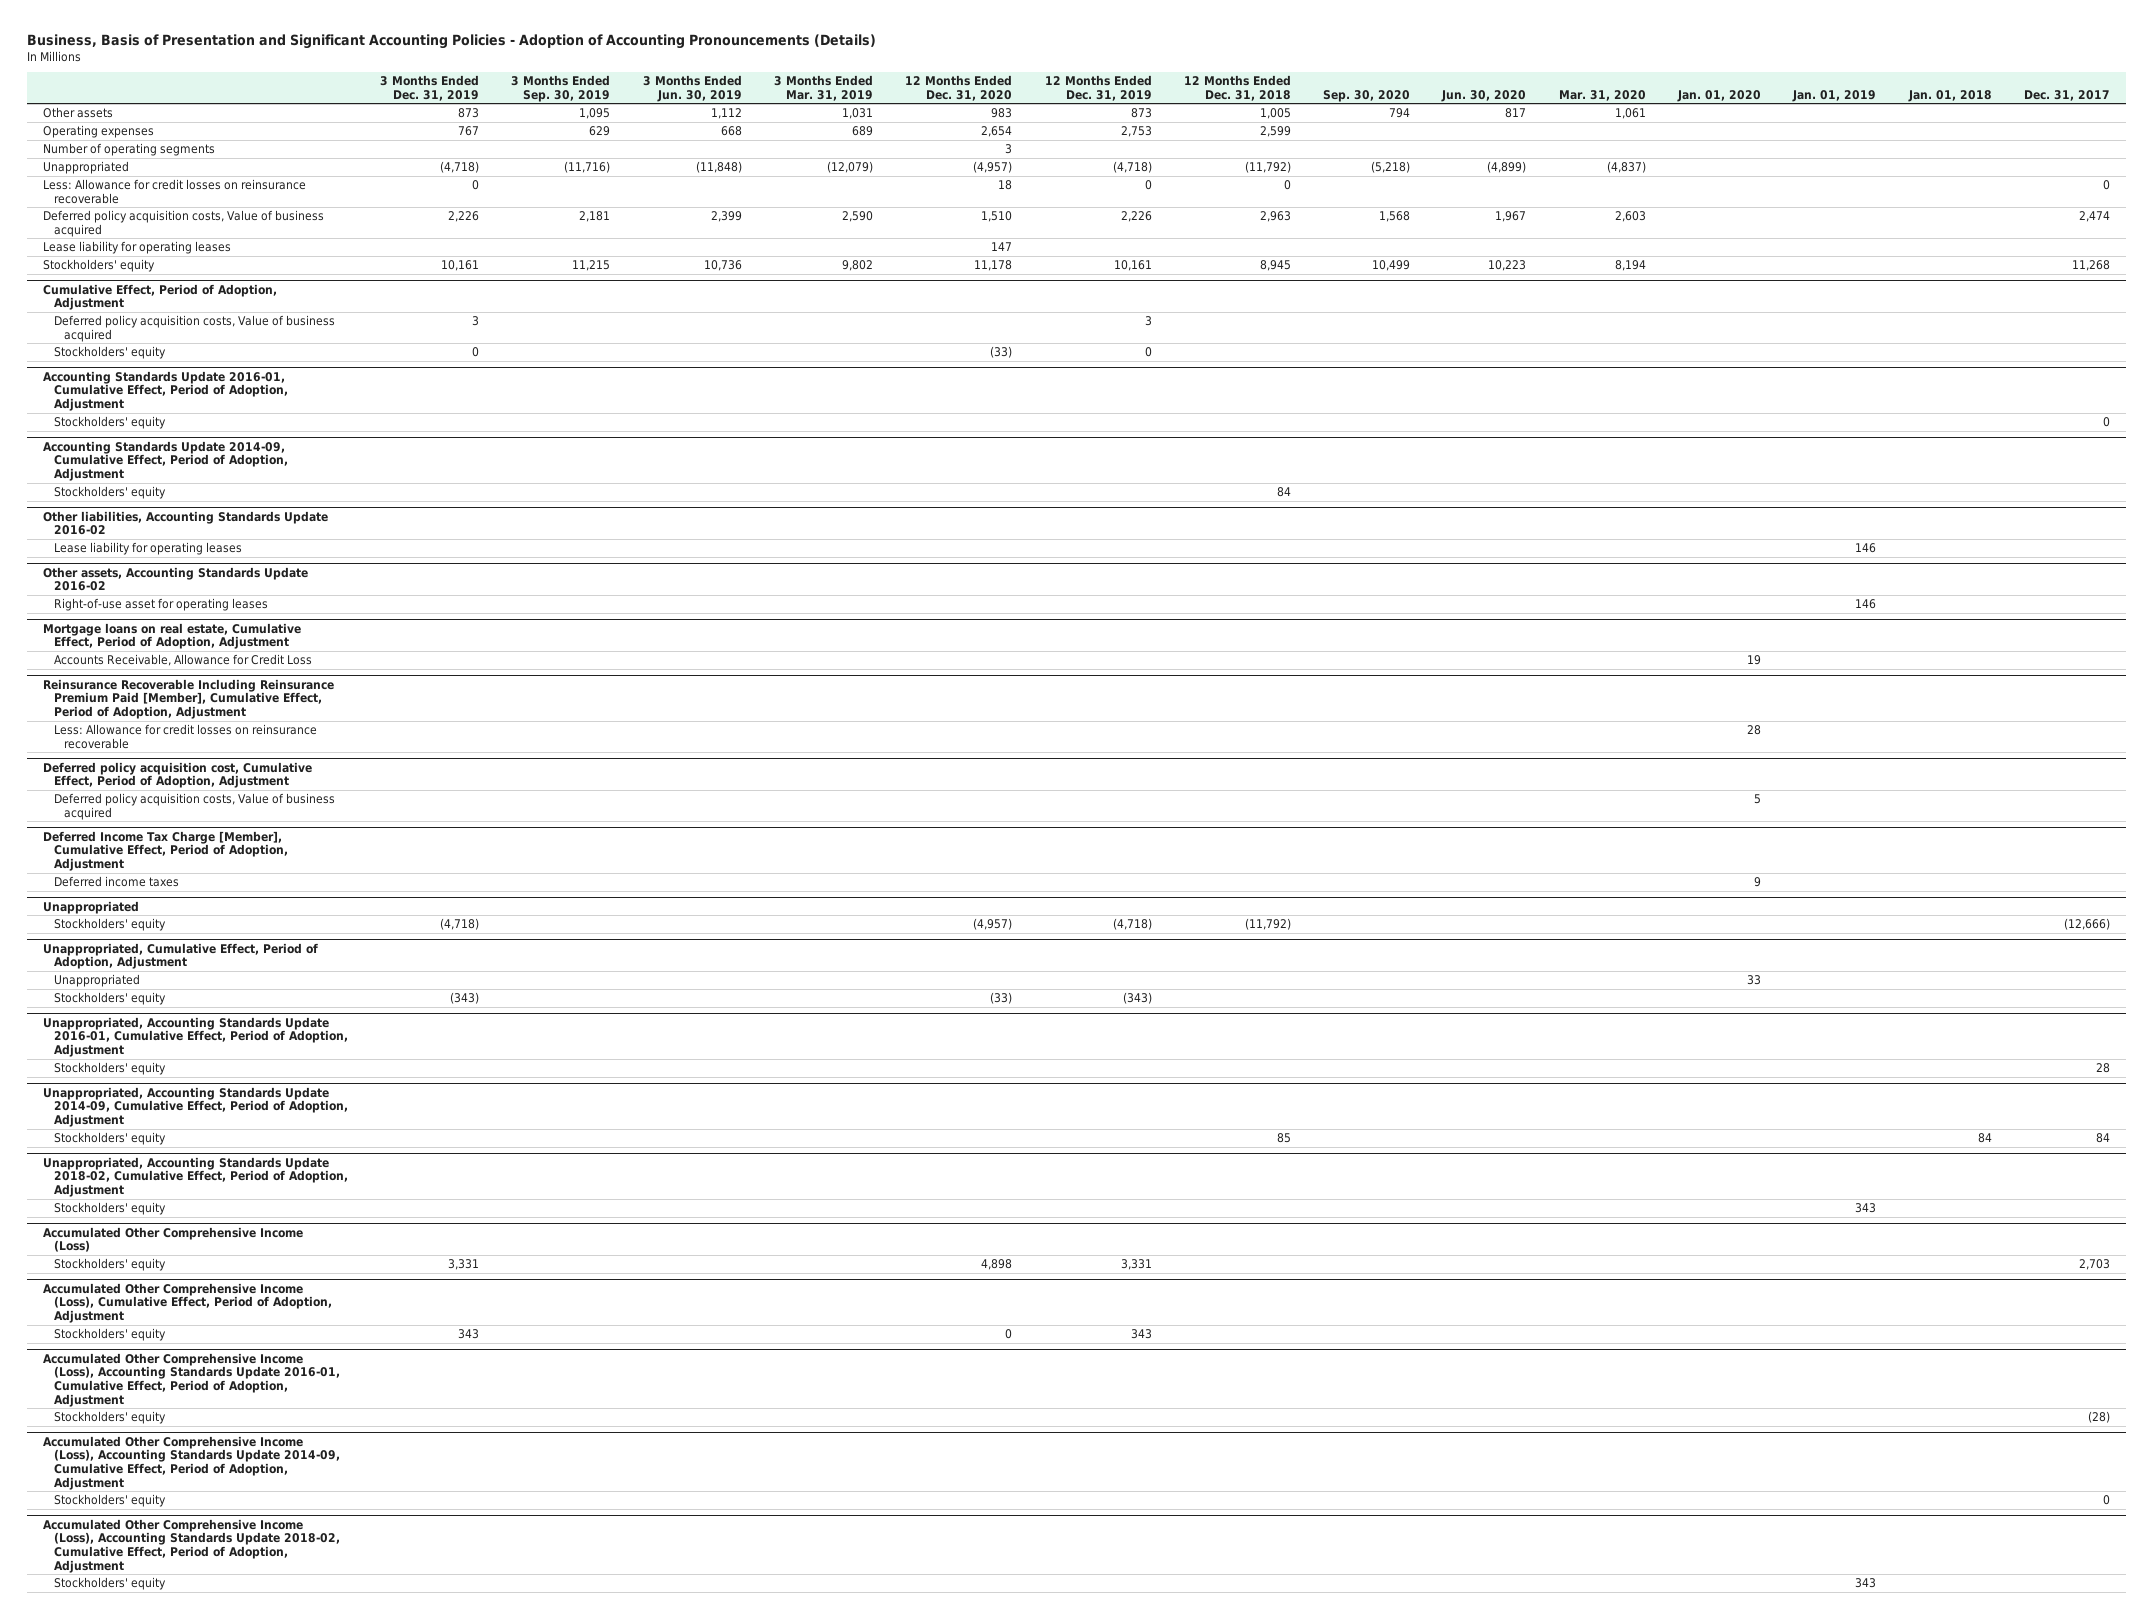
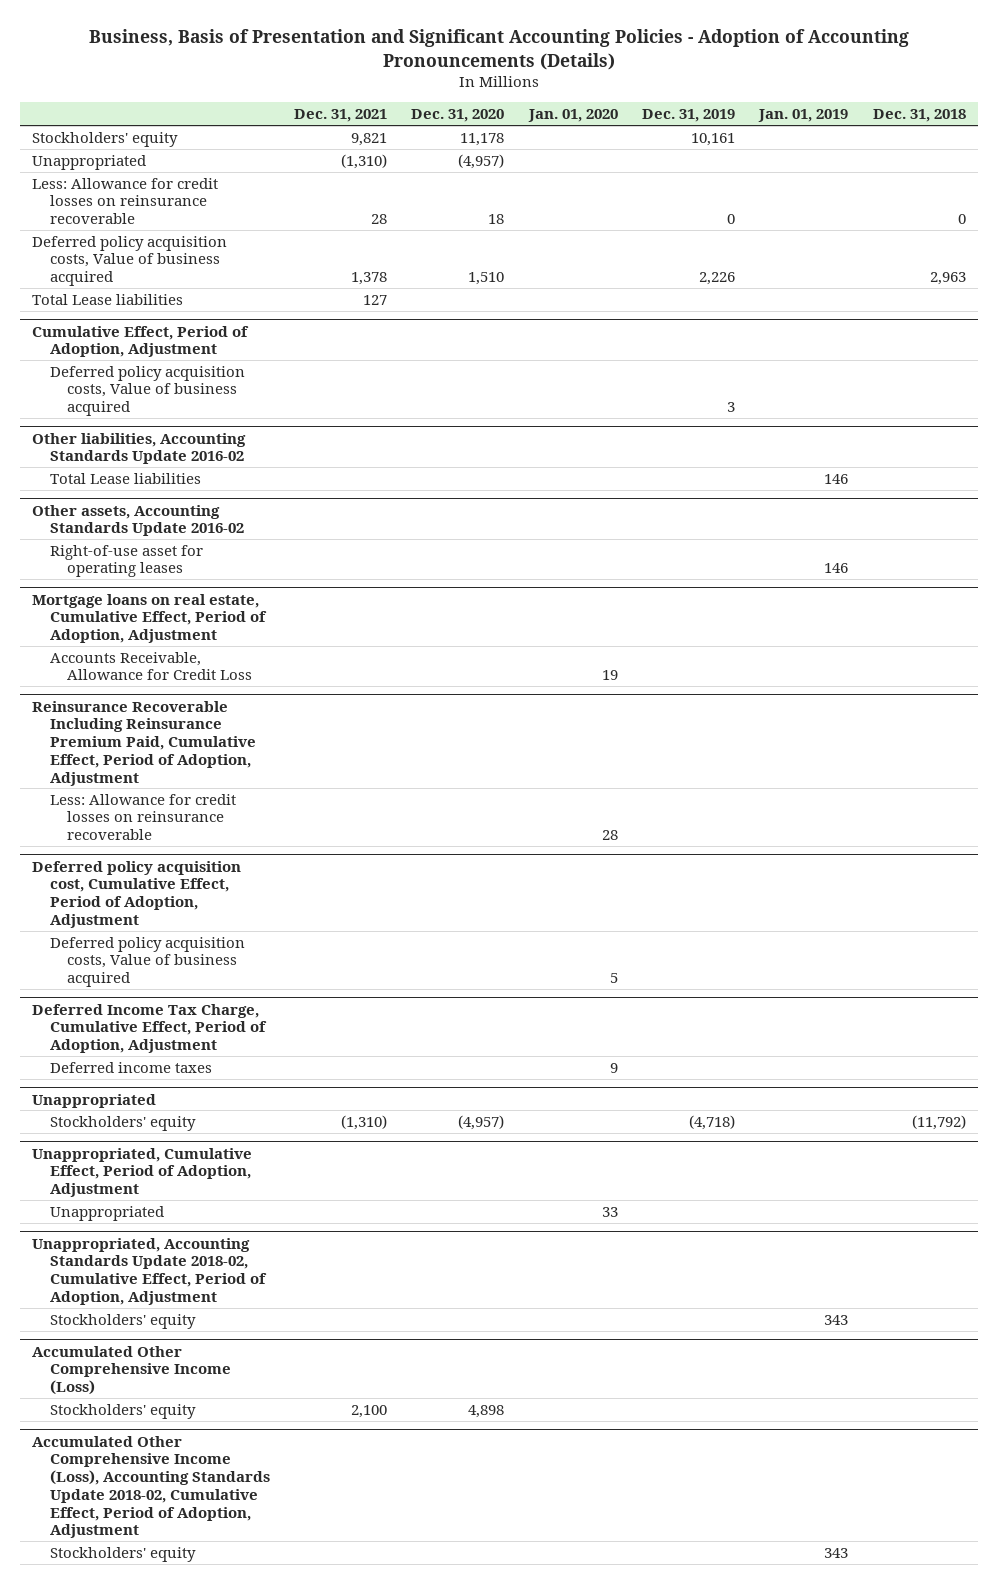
[380,75,480,101] 3 Months Ended Dec. 31, 2019 -> none
[511,75,611,102] 3 Months Ended Sep. 30, 2019 -> none
[642,75,742,102] 3 Months Ended Jun. 30, 2019 -> none
[773,75,873,101] 3 Months Ended Mar. 31, 2019 -> none
[905,75,1013,101] 12 Months Ended Dec. 31, 2020 -> none
[1044,75,1152,101] 12 Months Ended Dec. 31, 2019 -> none
[1183,75,1291,101] 12 Months Ended Dec. 31, 2018 -> none
[1323,89,1411,102] Sep. 30, 2020 -> none
[1441,89,1527,102] Jun. 30, 2020 -> none
[1558,89,1646,101] Mar. 31, 2020 -> none
[1907,89,1992,102] Jan. 01, 2018 -> none
[2023,89,2110,101] Dec. 31, 2017 -> none
none -> [293,109,387,123] Dec. 31, 2021
none -> [411,109,505,123] Dec. 31, 2020
none -> [642,109,736,123] Dec. 31, 2019
none -> [872,109,966,123] Dec. 31, 2018
[43,106,114,118] Other assets -> none
[43,124,155,138] Operating expenses -> none
[43,142,216,156] Number of operating segments -> none
[43,258,156,272] Stockholders' equity -> [32,131,179,147] Stockholders' equity
[43,240,232,254] Lease liability for operating leases -> [32,293,184,305] Total Lease liabilities
[53,345,166,359] Stockholders' equity -> none
[43,370,288,412] Accounting Standards Update 2016-01, Cumulative Effect, Period of Adoption, Adjustment -> none
[53,415,166,429] Stockholders' equity -> none
[43,440,288,482] Accounting Standards Update 2014-09, Cumulative Effect, Period of Adoption, Adjustment -> none
[53,485,166,499] Stockholders' equity -> none
[53,541,242,555] Lease liability for operating leases -> [49,472,201,484] Total Lease liabilities
[43,678,335,720] Reinsurance Recoverable Including Reinsurance Premium Paid [Member], Cumulative Effect, Period of Adoption, Adjustment -> [32,700,256,786] Reinsurance Recoverable Including Reinsurance Premium Paid, Cumulative Effect, Period of Adoption, Adjustment
[43,830,288,872] Deferred Income Tax Charge [Member], Cumulative Effect, Period of Adoption, Adjustment -> [32,1003,267,1054] Deferred Income Tax Charge, Cumulative Effect, Period of Adoption, Adjustment
[53,991,166,1005] Stockholders' equity -> none
[43,1016,348,1058] Unappropriated, Accounting Standards Update 2016-01, Cumulative Effect, Period of Adoption, Adjustment -> none
[53,1061,166,1075] Stockholders' equity -> none
[43,1086,348,1128] Unappropriated, Accounting Standards Update 2014-09, Cumulative Effect, Period of Adoption, Adjustment -> none
[53,1131,166,1145] Stockholders' equity -> none
[43,1282,332,1324] Accumulated Other Comprehensive Income (Loss), Cumulative Effect, Period of Adoption, Adjustment -> none
[53,1327,166,1341] Stockholders' equity -> none
[43,1352,340,1407] Accumulated Other Comprehensive Income (Loss), Accounting Standards Update 2016-01, Cumulative Effect, Period of Adoption, Adjustment -> none
[53,1410,166,1424] Stockholders' equity -> none
[43,1435,340,1490] Accumulated Other Comprehensive Income (Loss), Accounting Standards Update 2014-09, Cumulative Effect, Period of Adoption, Adjustment -> none
[53,1493,166,1507] Stockholders' equity -> none

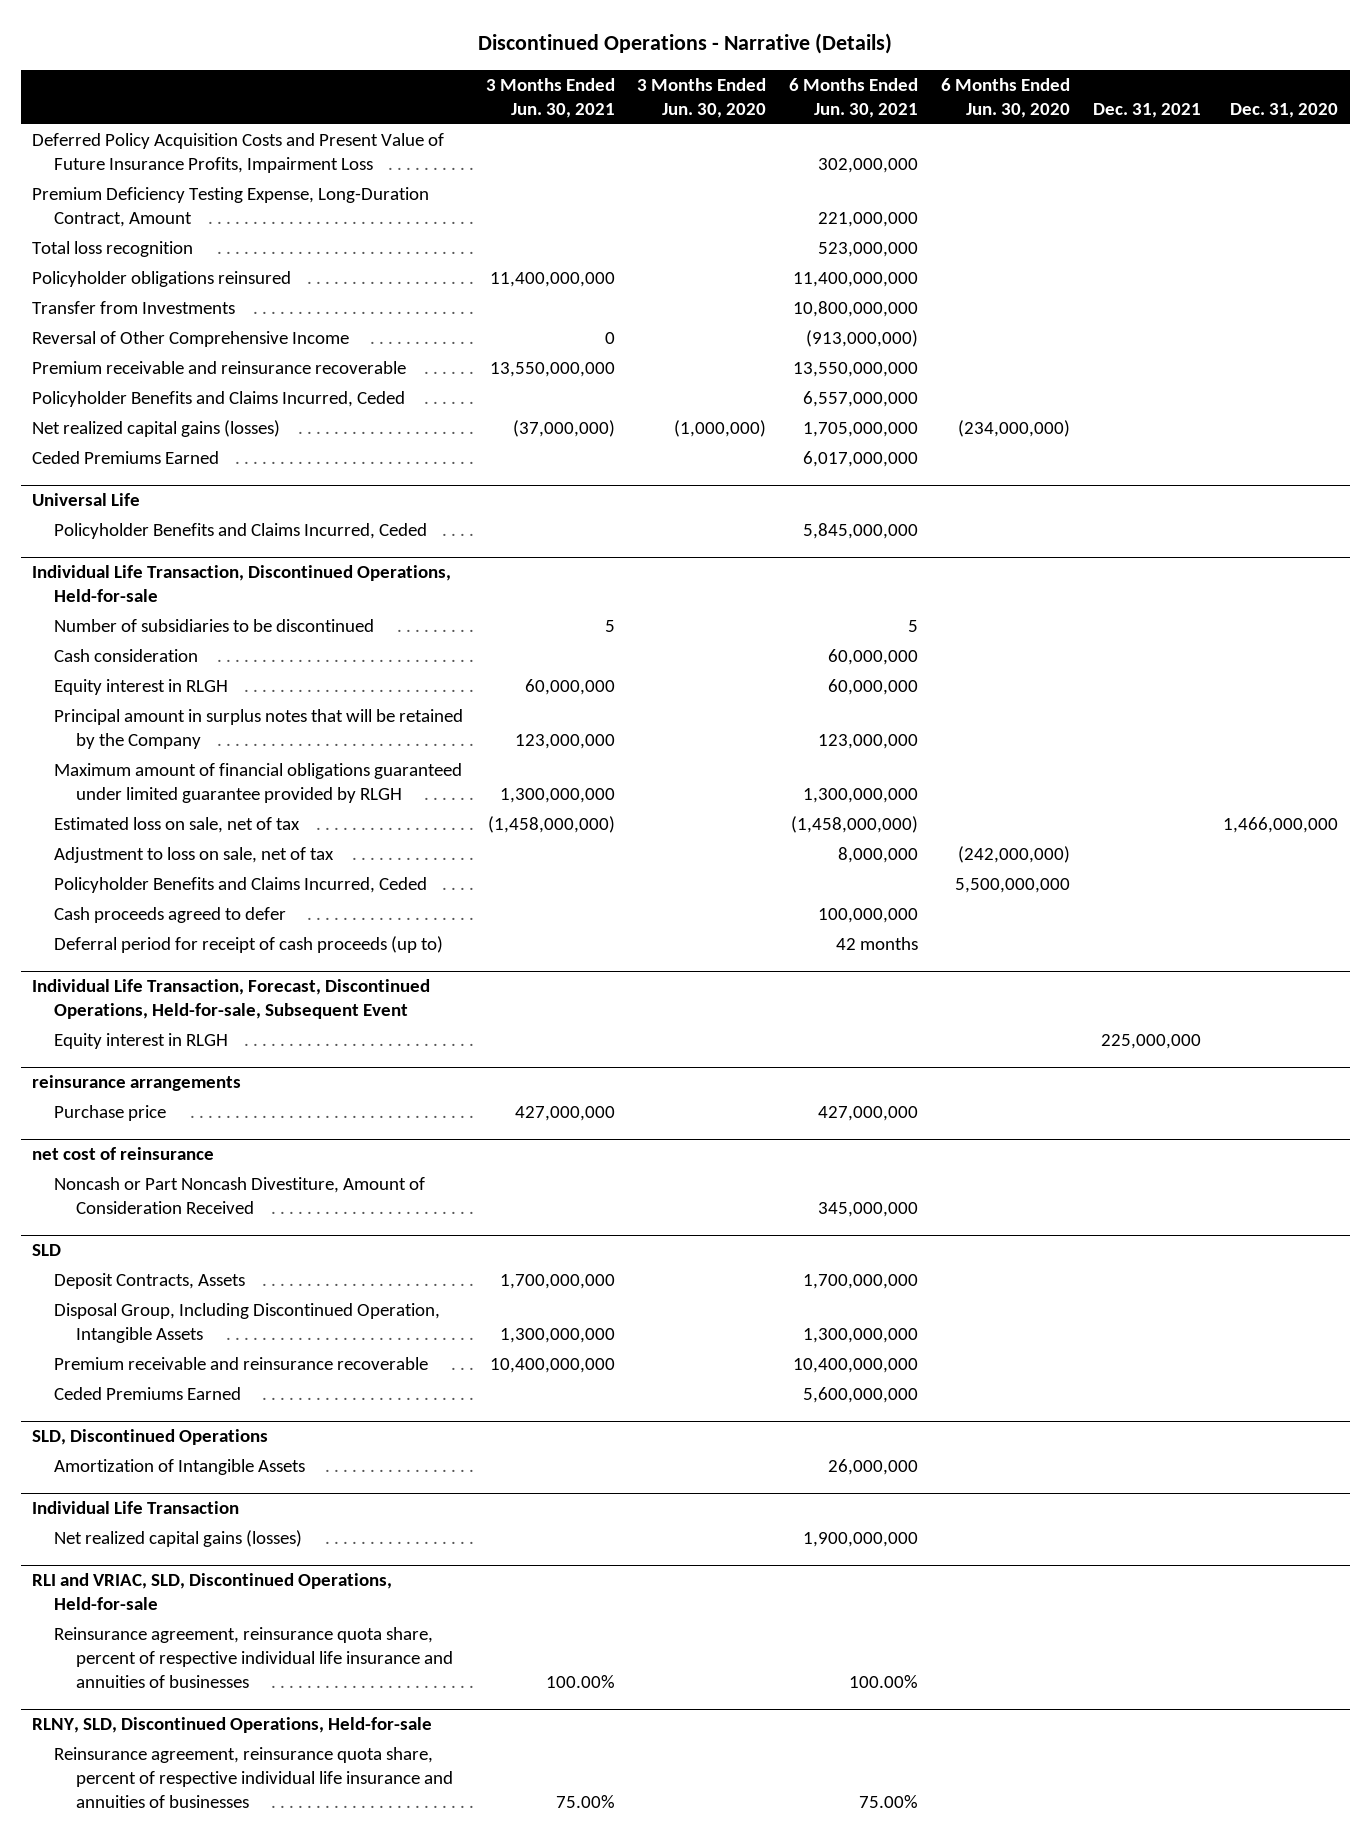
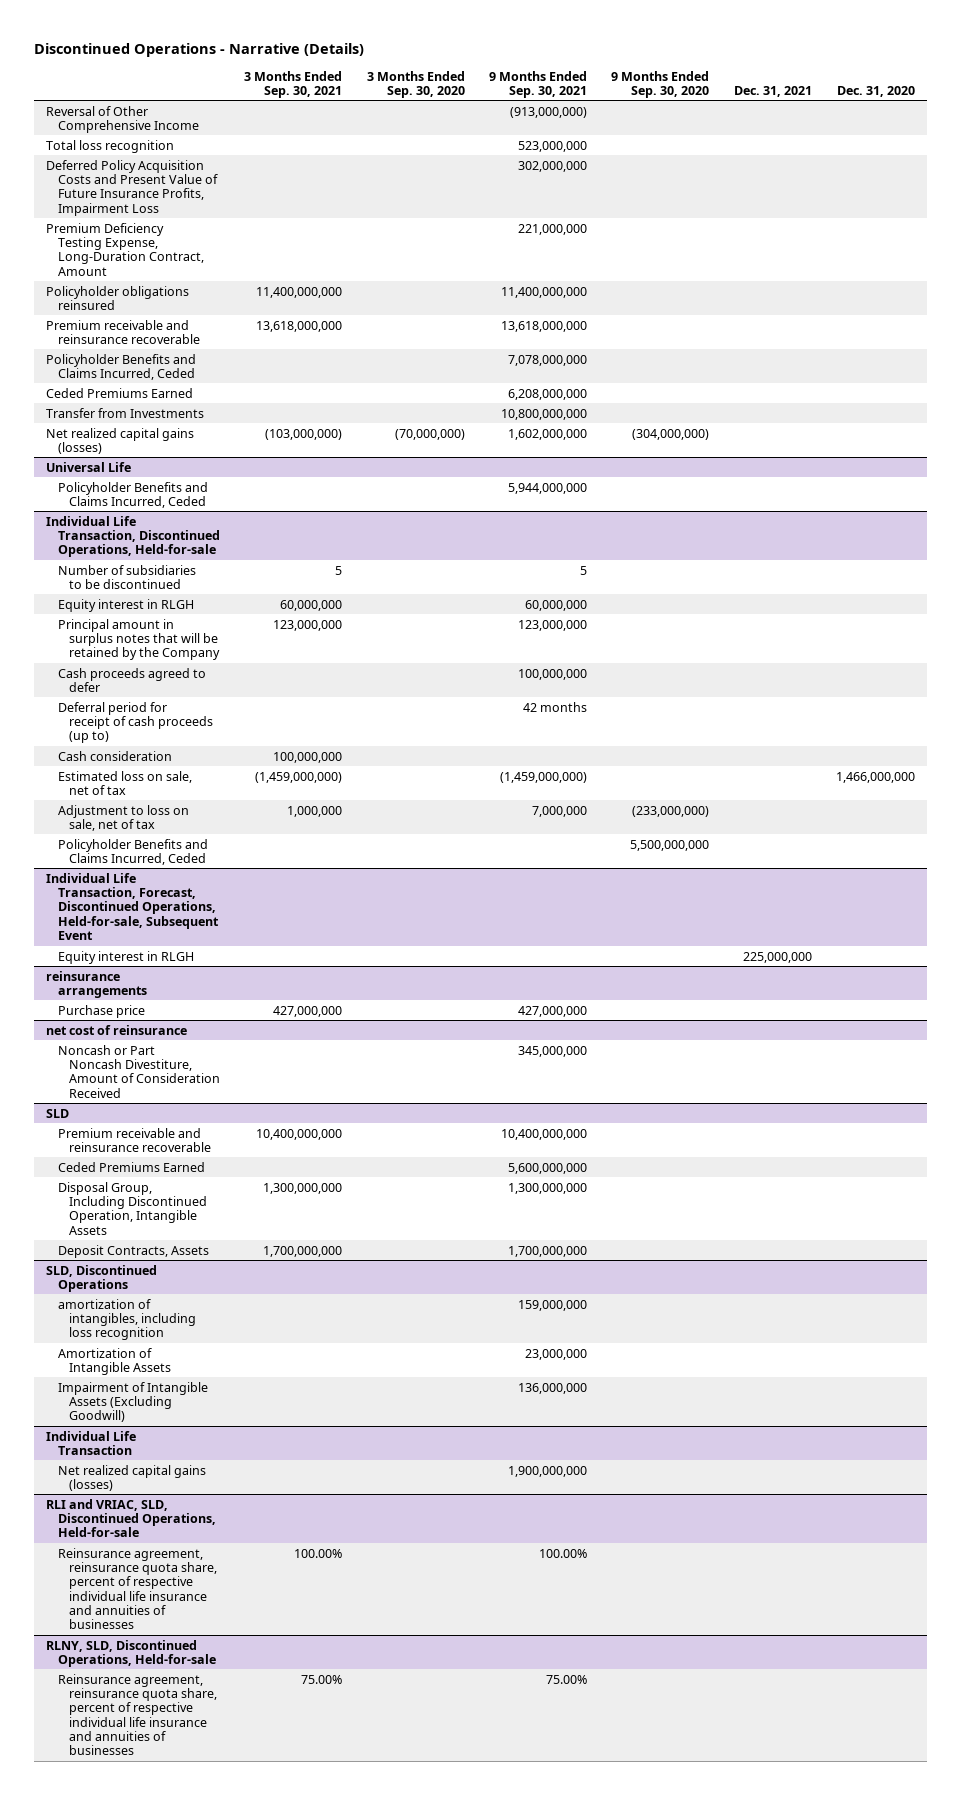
[485,77,615,119] 3 Months Ended Jun. 30, 2021 -> none
[637,77,767,119] 3 Months Ended Jun. 30, 2020 -> none
[789,77,919,119] 6 Months Ended Jun. 30, 2021 -> none
[940,77,1070,119] 6 Months Ended Jun. 30, 2020 -> none
none -> [244,70,343,98] 3 Months Ended Sep. 30, 2021
none -> [366,70,465,98] 3 Months Ended Sep. 30, 2020
none -> [488,70,587,98] 9 Months Ended Sep. 30, 2021
none -> [611,70,710,98] 9 Months Ended Sep. 30, 2020
[31,331,349,348] Reversal of Other Comprehensive Income -> [46,105,199,133] Reversal of Other Comprehensive Income
[31,241,193,258] Total loss recognition -> [46,139,175,153] Total loss recognition
[31,301,235,315] Transfer from Investments -> [46,407,205,418] Transfer from Investments
[31,420,280,438] Net realized capital gains (losses) -> [46,427,195,454] Net realized capital gains (losses)
[53,763,462,804] Maximum amount of financial obligations guaranteed under limited guarantee provided by RLGH -> none
[53,907,286,924] Cash proceeds agreed to defer -> [57,667,206,692] Cash proceeds agreed to defer
[53,936,443,954] Deferral period for receipt of cash proceeds (up to) -> [57,701,213,744] Deferral period for receipt of cash proceeds (up to)
[53,649,198,663] Cash consideration -> [57,750,172,761] Cash consideration
[53,1303,440,1344] Disposal Group, Including Discontinued Operation, Intangible Assets -> [57,1181,207,1235] Disposal Group, Including Discontinued Operation, Intangible Assets
[53,1273,245,1290] Deposit Contracts, Assets -> [57,1244,209,1258] Deposit Contracts, Assets
none -> [57,1298,196,1341] amortization of intangibles, including loss recognition
none -> [57,1381,208,1423] Impairment of Intangible Assets (Excluding Goodwill)

